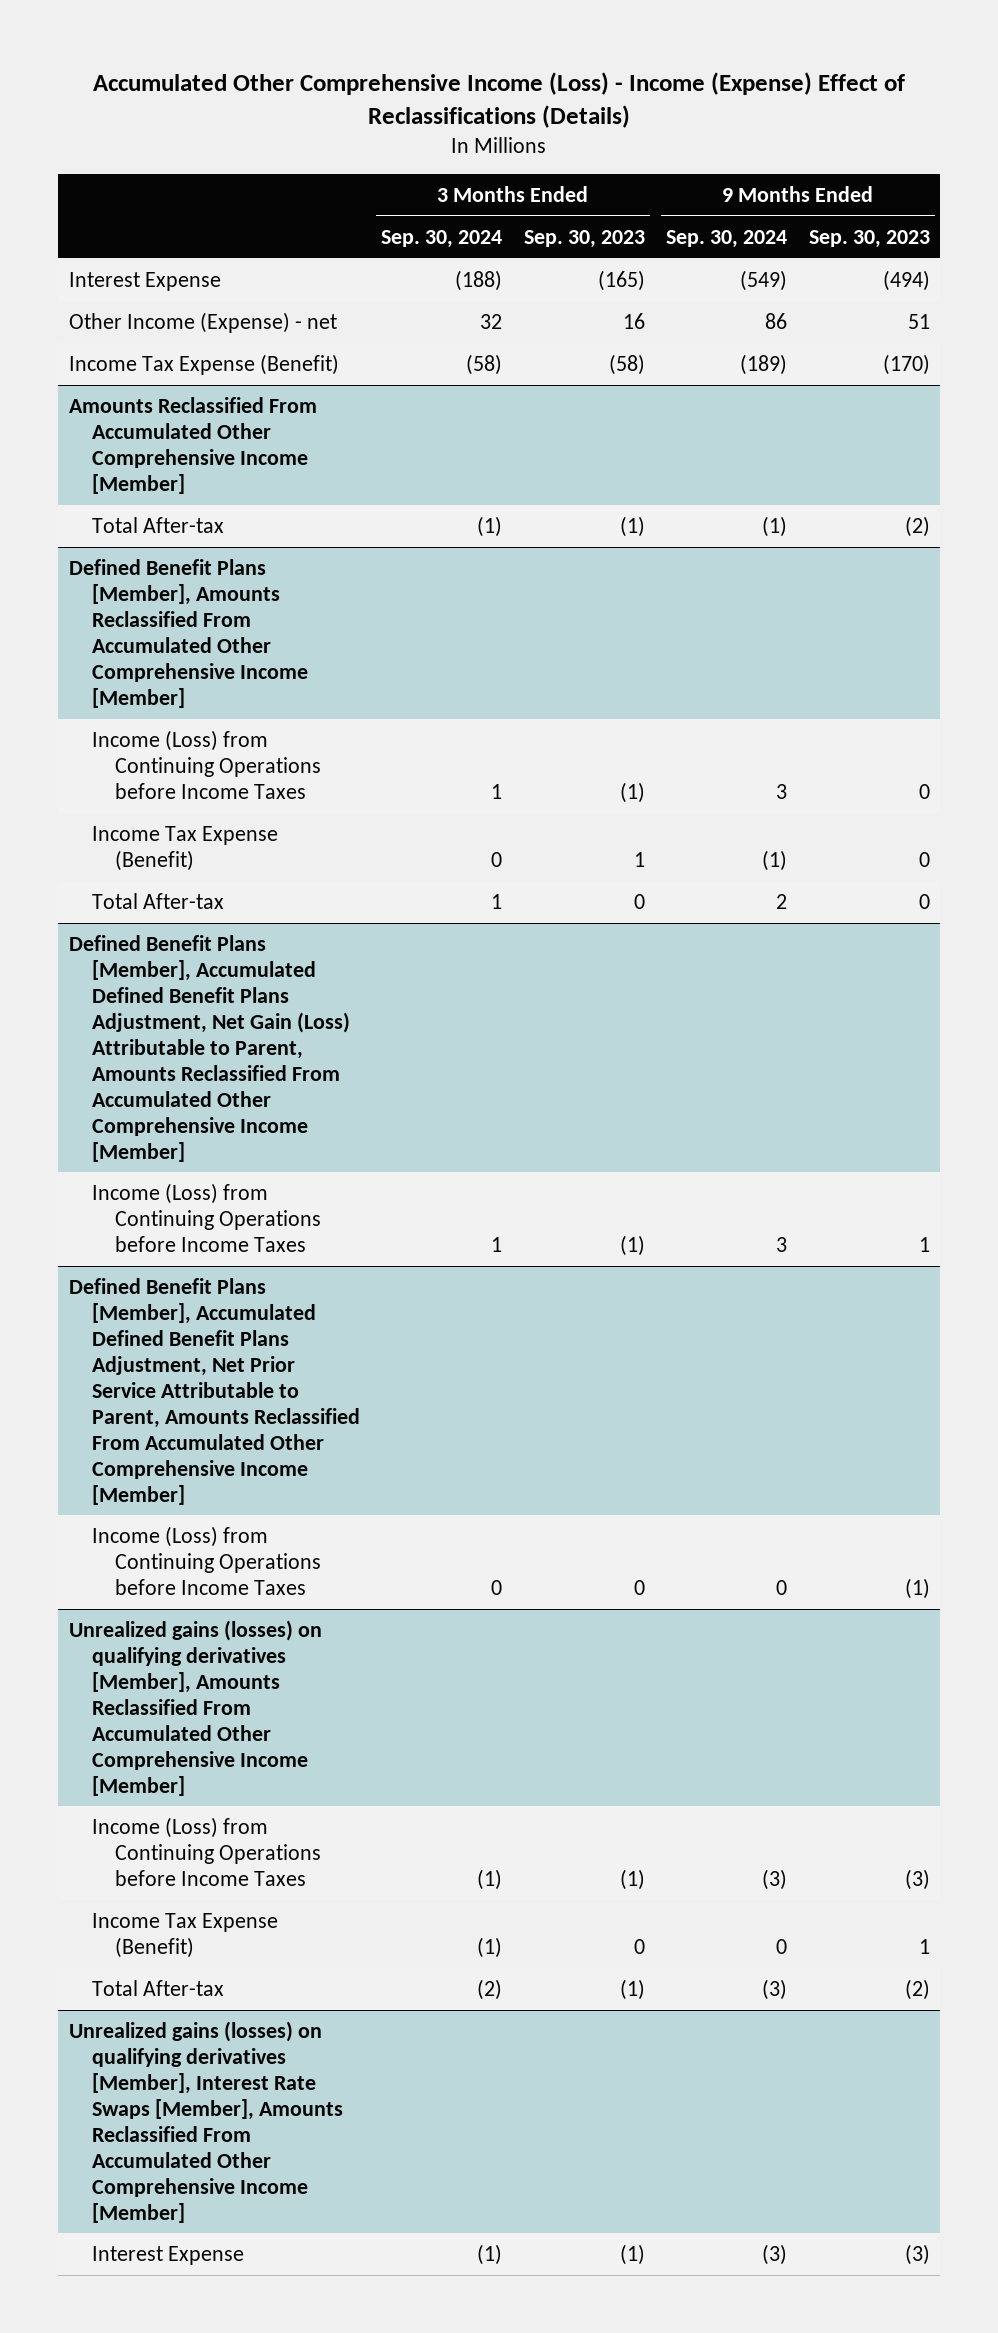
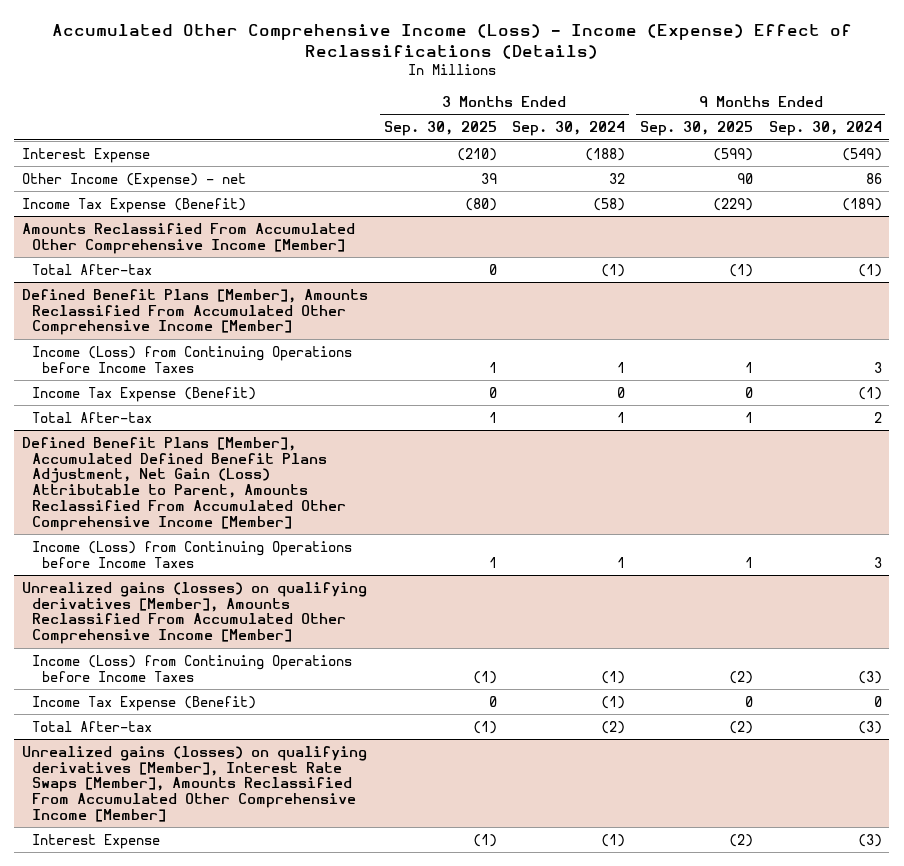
[523,229,645,248] Sep. 30, 2023 -> none
[808,229,930,248] Sep. 30, 2023 -> none
none -> [383,121,497,137] Sep. 30, 2025
none -> [640,121,754,137] Sep. 30, 2025
[68,1277,360,1505] Defined Benefit Plans [Member], Accumulated Defined Benefit Plans Adjustment, Net Prior Service Attributable to Parent, Amounts Reclassified From Accumulated Other Comprehensive Income [Member] -> none
[91,1525,321,1595] Income (Loss) from Continuing Operations before Income Taxes -> none

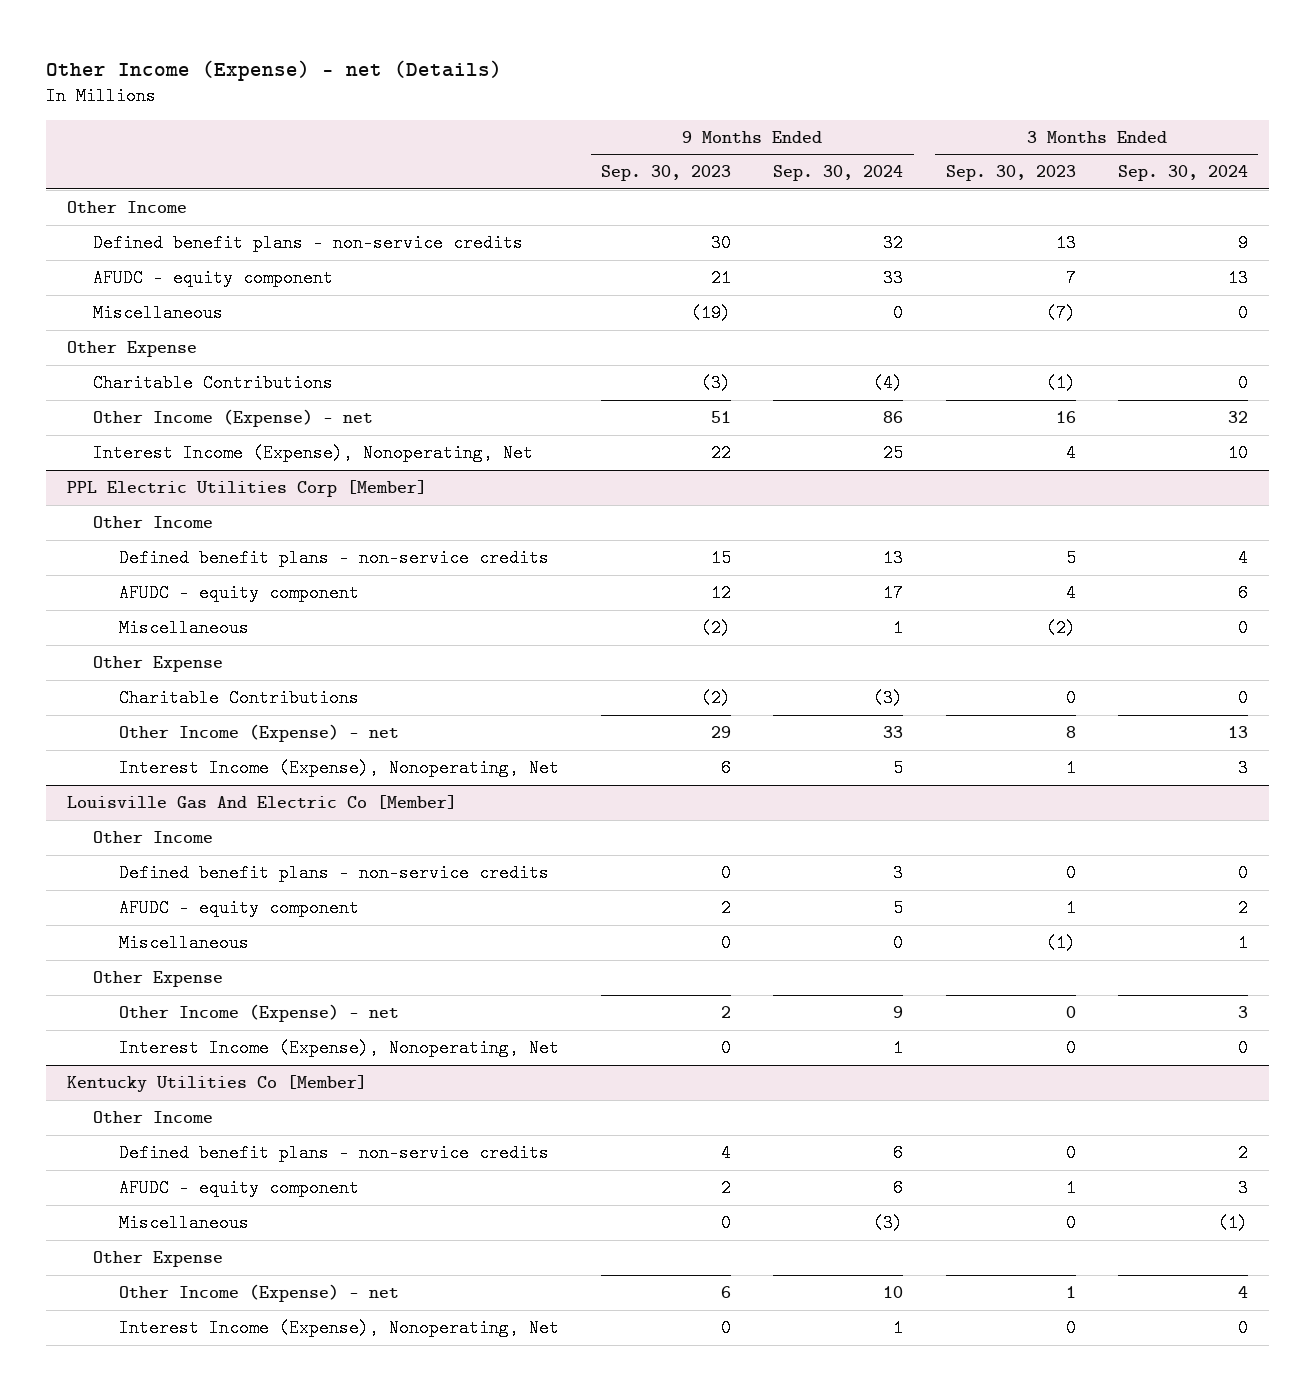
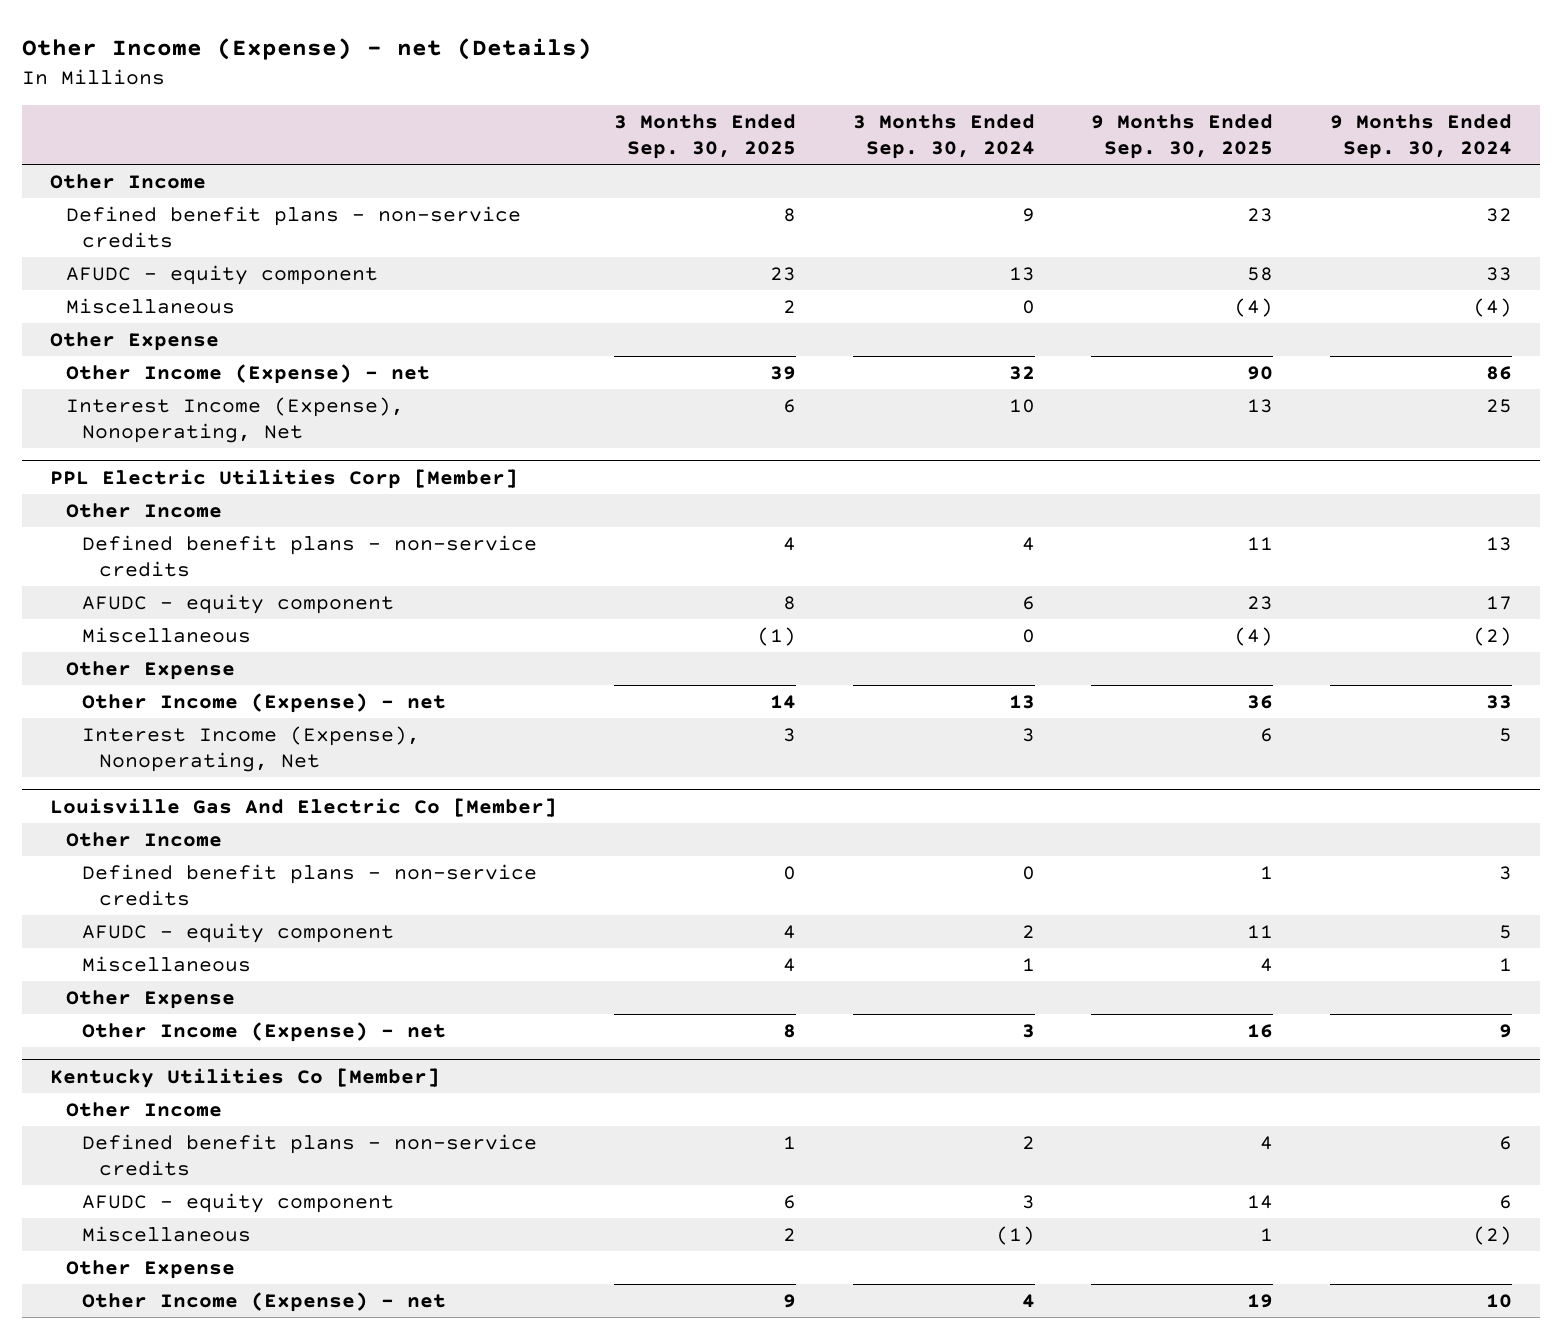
[601,165,732,182] Sep. 30, 2023 -> none
[945,165,1076,182] Sep. 30, 2023 -> none
none -> [613,114,796,159] 3 Months Ended Sep. 30, 2025
none -> [1091,114,1274,159] 9 Months Ended Sep. 30, 2025
[893,304,904,323] 0 -> [1473,298,1513,318] (4)
[93,374,334,393] Charitable Contributions -> none
[893,619,904,638] 1 -> [1473,627,1513,647] (2)
[119,689,360,708] Charitable Contributions -> none
[893,934,904,953] 0 -> [1499,958,1513,972] 1
[119,1039,560,1058] Interest Income (Expense), Nonoperating, Net -> none
[873,1214,904,1233] (3) -> [1473,1226,1513,1246] (2)
[119,1319,560,1338] Interest Income (Expense), Nonoperating, Net -> none

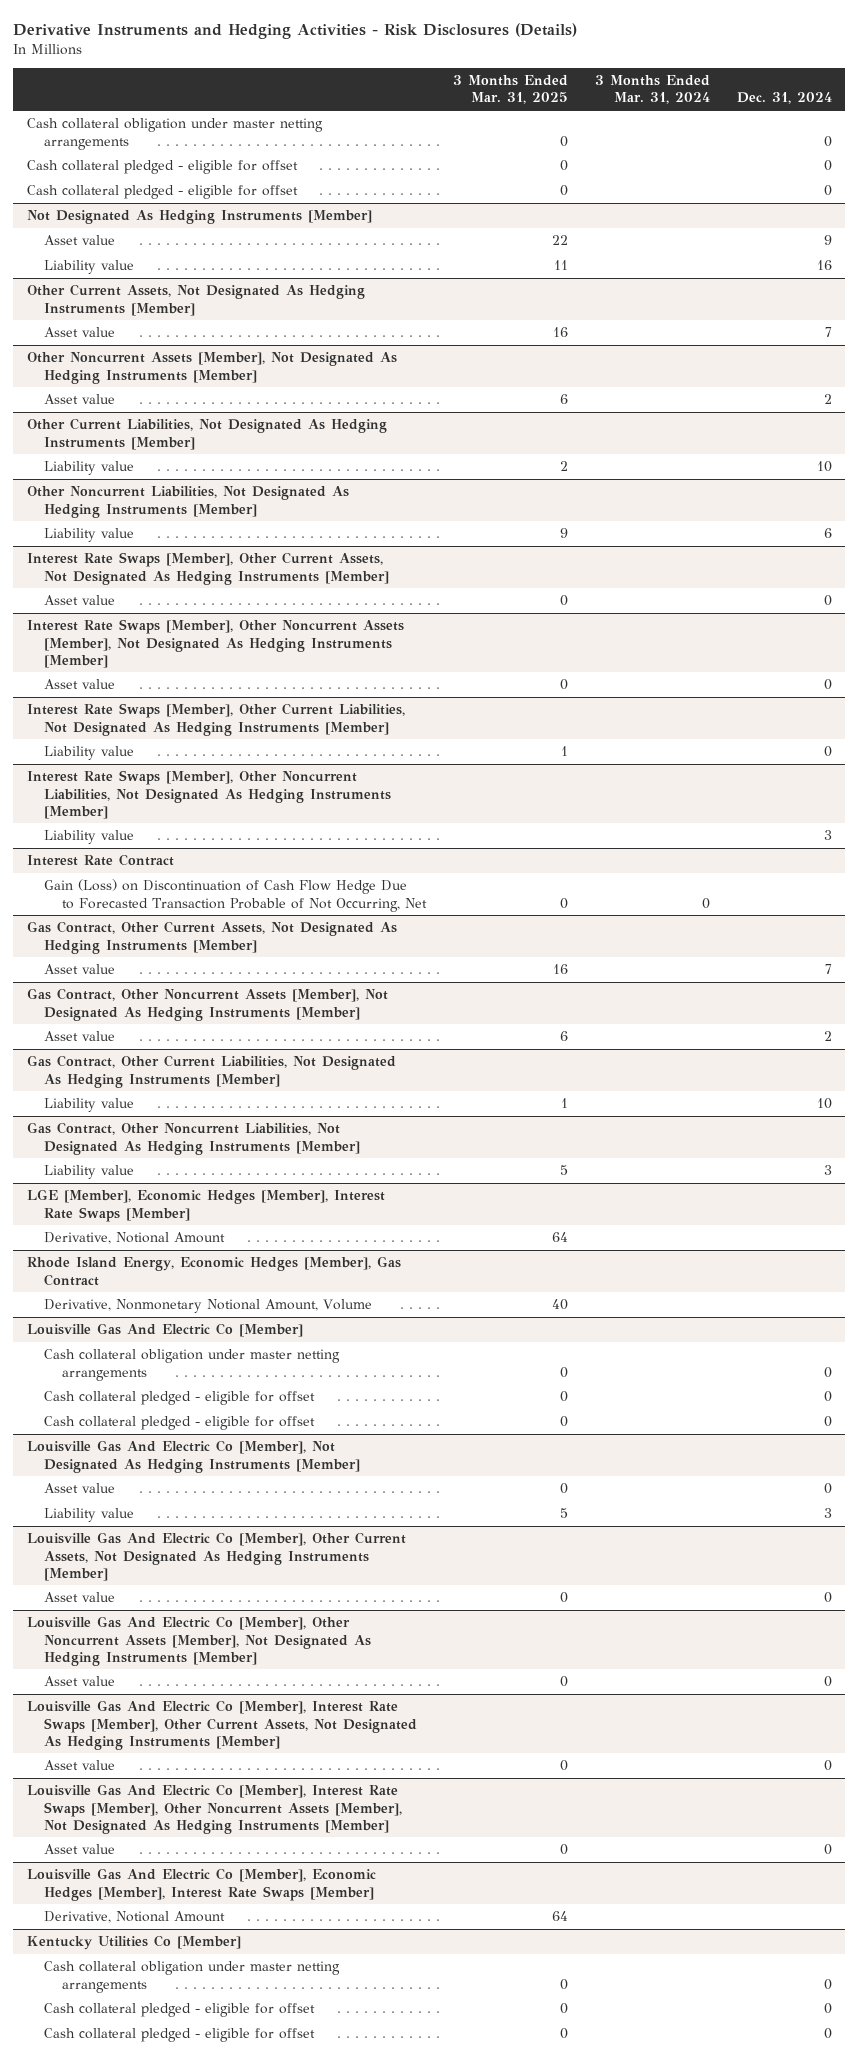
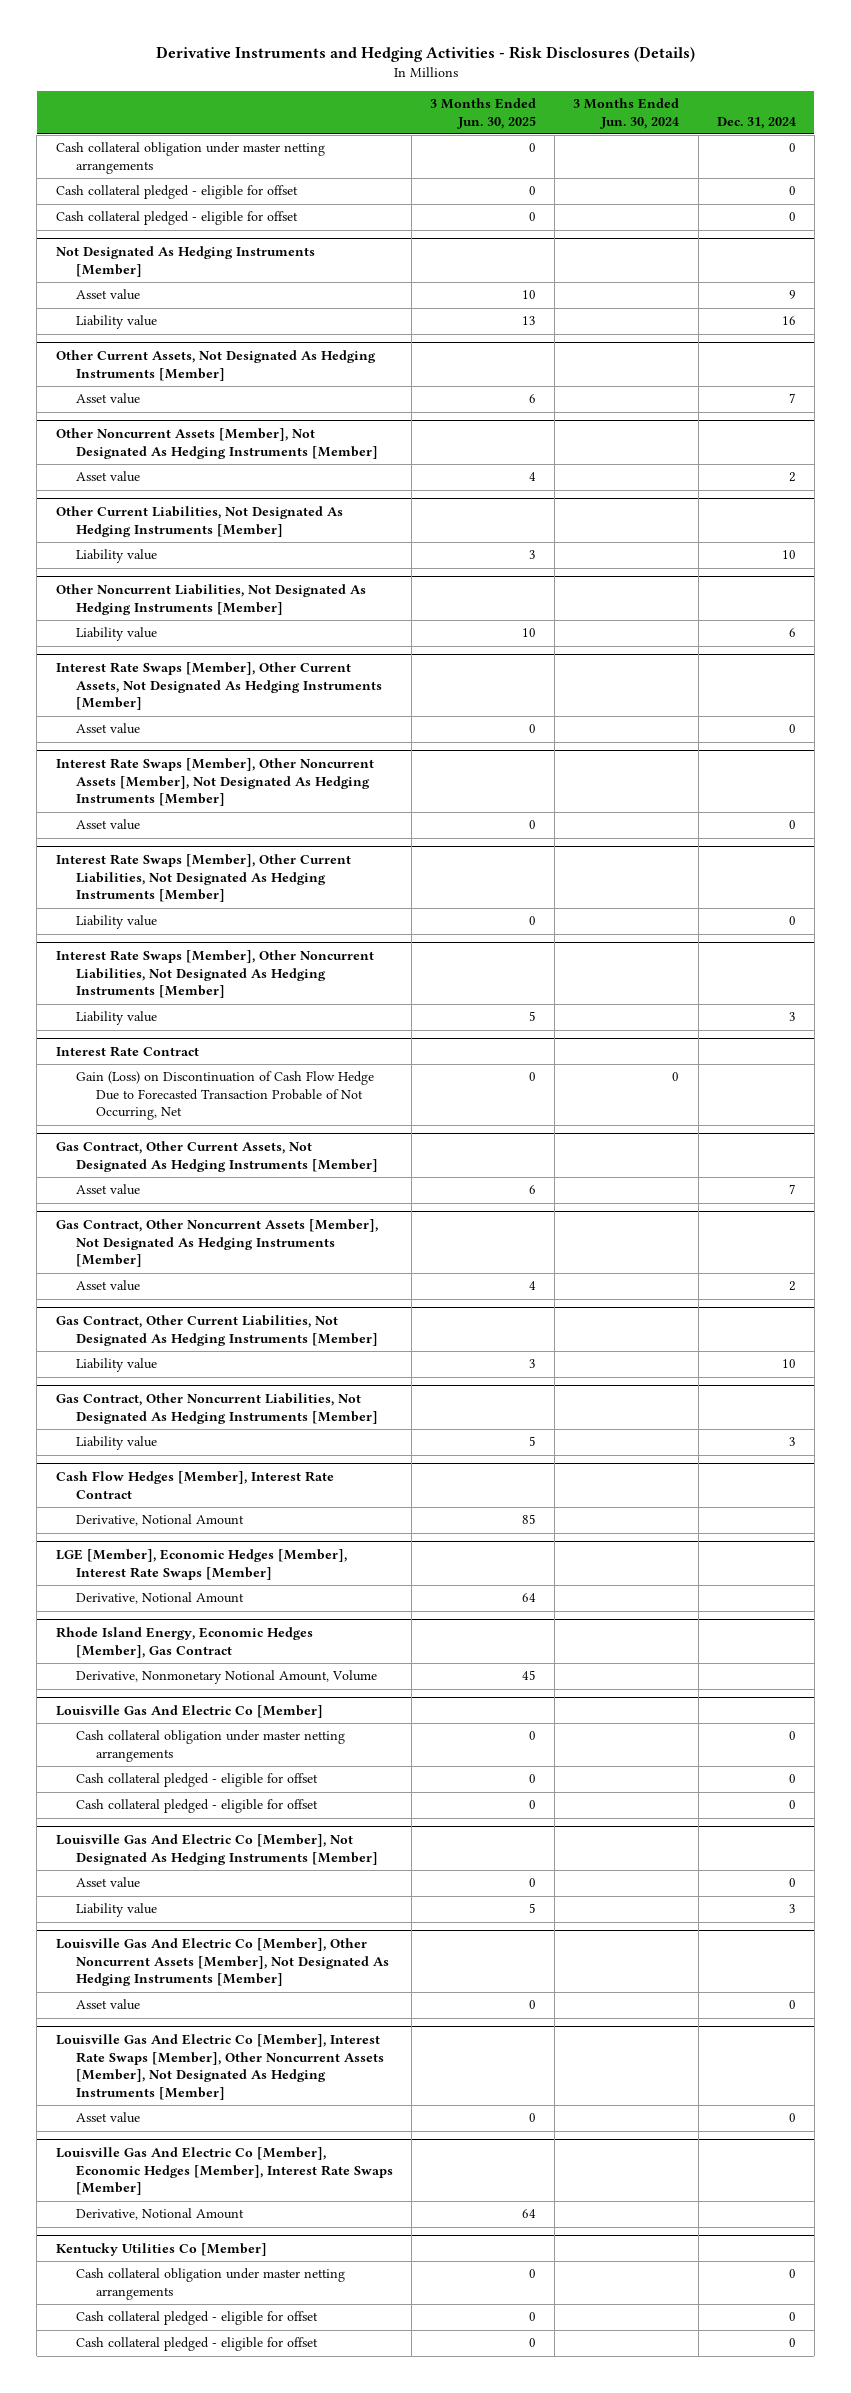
[453,75,569,105] 3 Months Ended Mar. 31, 2025 -> none
[595,75,711,105] 3 Months Ended Mar. 31, 2024 -> none
none -> [429,98,536,129] 3 Months Ended Jun. 30, 2025
none -> [573,98,680,129] 3 Months Ended Jun. 30, 2024
none -> [55,1471,334,1499] Cash Flow Hedges [Member], Interest Rate Contract
none -> [75,1514,244,1527] Derivative, Notional Amount
[26,1532,406,1581] Louisville Gas And Electric Co [Member], Other Current Assets, Not Designated As Hedging Instruments [Member] -> none
[44,1592,116,1603] Asset value -> none
[26,1700,418,1750] Louisville Gas And Electric Co [Member], Interest Rate Swaps [Member], Other Current Assets, Not Designated As Hedging Instruments [Member] -> none
[44,1760,116,1771] Asset value -> none

